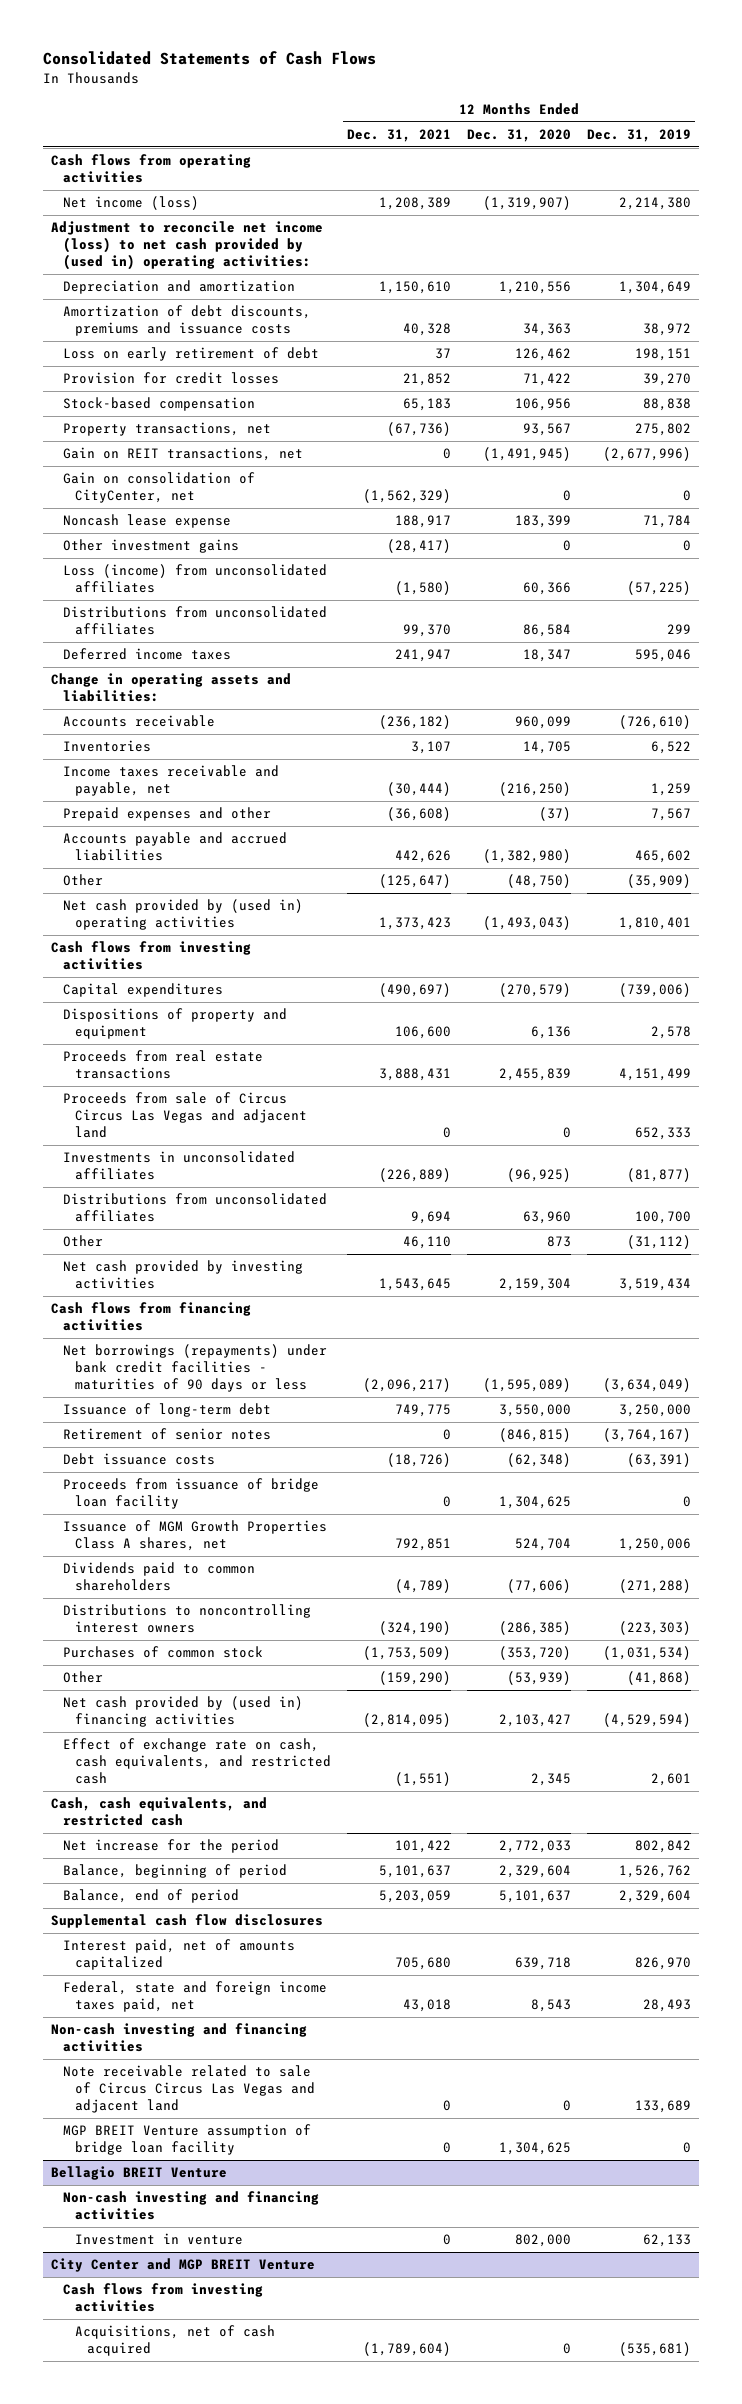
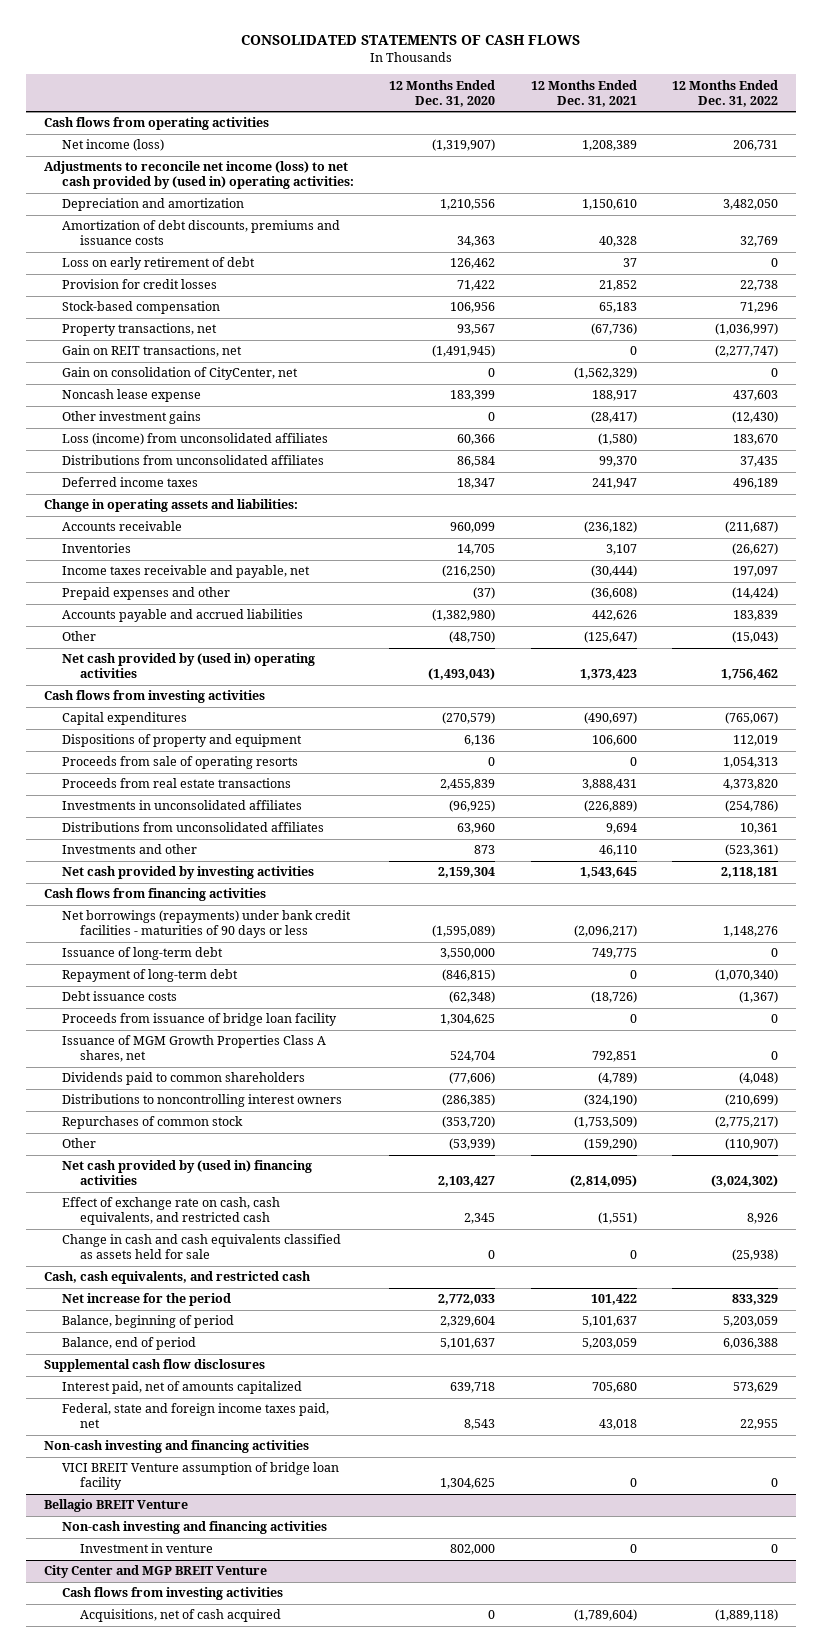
[42,51,376,66] Consolidated Statements of Cash Flows -> [240,35,580,46] CONSOLIDATED STATEMENTS OF CASH FLOWS
[586,128,691,142] Dec. 31, 2019 -> none
none -> [671,79,778,107] 12 Months Ended Dec. 31, 2022
[50,221,323,270] Adjustment to reconcile net income (loss) to net cash provided by (used in) operating activities: -> [43,161,354,190] Adjustments to reconcile net income (loss) to net cash provided by (used in) operating activities:
none -> [61,756,298,770] Proceeds from sale of operating resorts
[62,1092,307,1138] Proceeds from sale of Circus Circus Las Vegas and adjacent land -> none
[62,1235,103,1248] Other -> [61,844,197,855] Investments and other
[62,1428,271,1441] Retirement of senior notes -> [61,969,238,983] Repayment of long-term debt
[62,1646,263,1659] Purchases of common stock -> [61,1116,243,1130] Repurchases of common stock
none -> [61,1234,341,1260] Change in cash and cash equivalents classified as assets held for sale
[62,2065,315,2113] Note receivable related to sale of Circus Circus Las Vegas and adjacent land -> none
[62,2124,311,2156] MGP BREIT Venture assumption of bridge loan facility -> [61,1462,339,1491] VICI BREIT Venture assumption of bridge loan facility

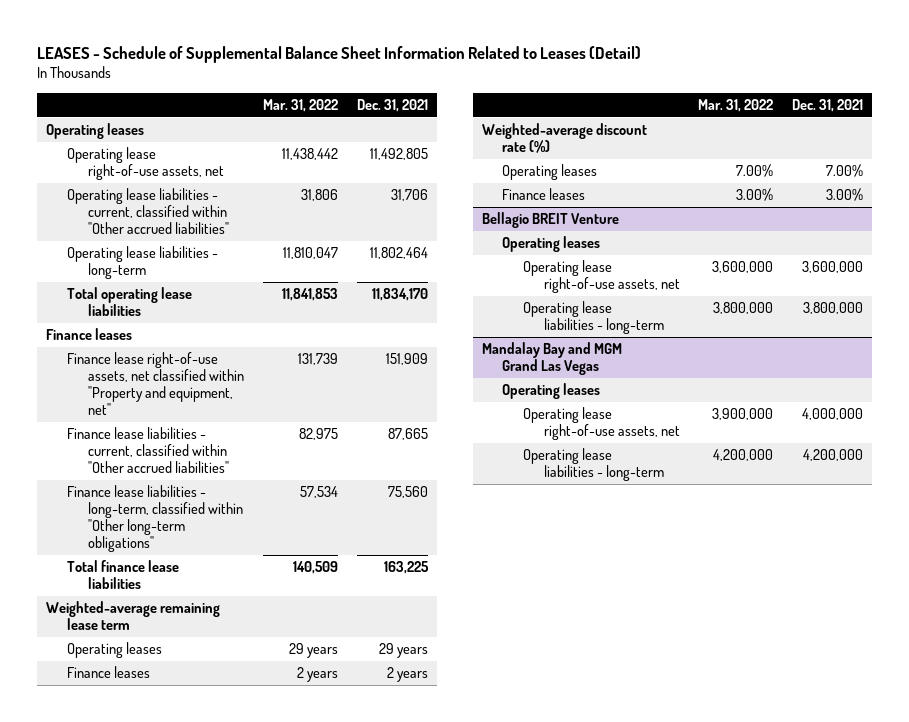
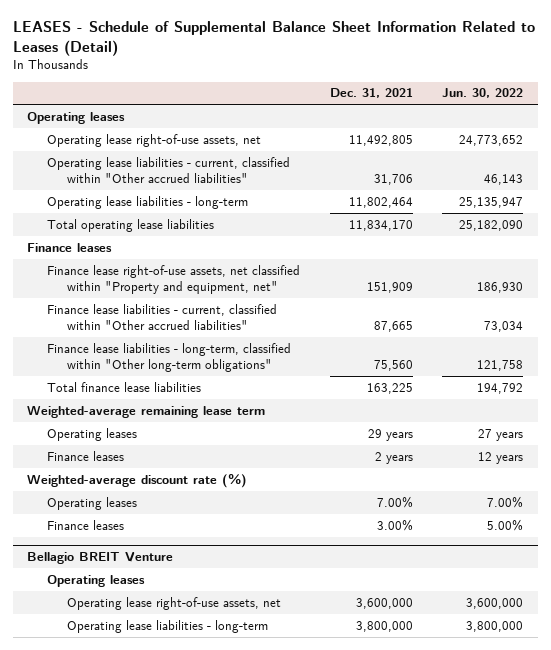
[262,99,338,113] Mar. 31, 2022 -> none
none -> [442,88,524,99] Jun. 30, 2022
[481,342,622,376] Mandalay Bay and MGM Grand Las Vegas -> none
[502,383,601,400] Operating leases -> none
[523,407,680,441] Operating lease right-of-use assets, net -> none
[523,448,664,482] Operating lease liabilities - long-term -> none

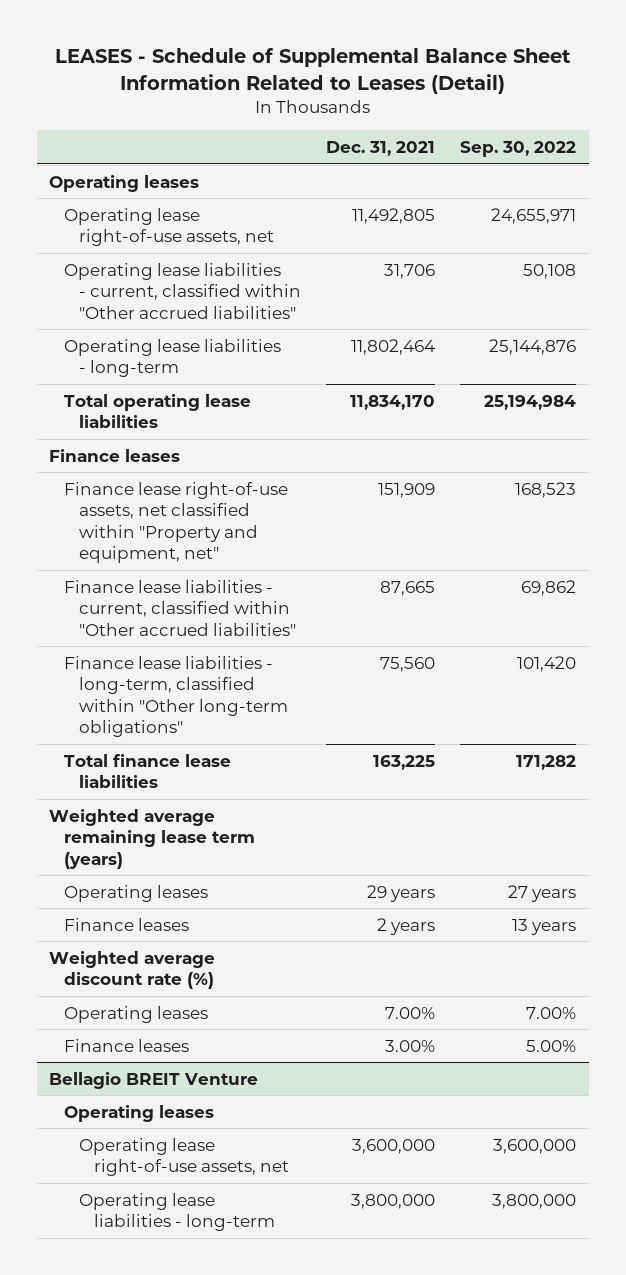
[442,88,524,99] Jun. 30, 2022 -> none
none -> [460,140,577,157] Sep. 30, 2022
[27,405,266,418] Weighted-average remaining lease term -> [49,808,256,869] Weighted average remaining lease term (years)
[27,473,248,488] Weighted-average discount rate (%) -> [49,950,216,990] Weighted average discount rate (%)

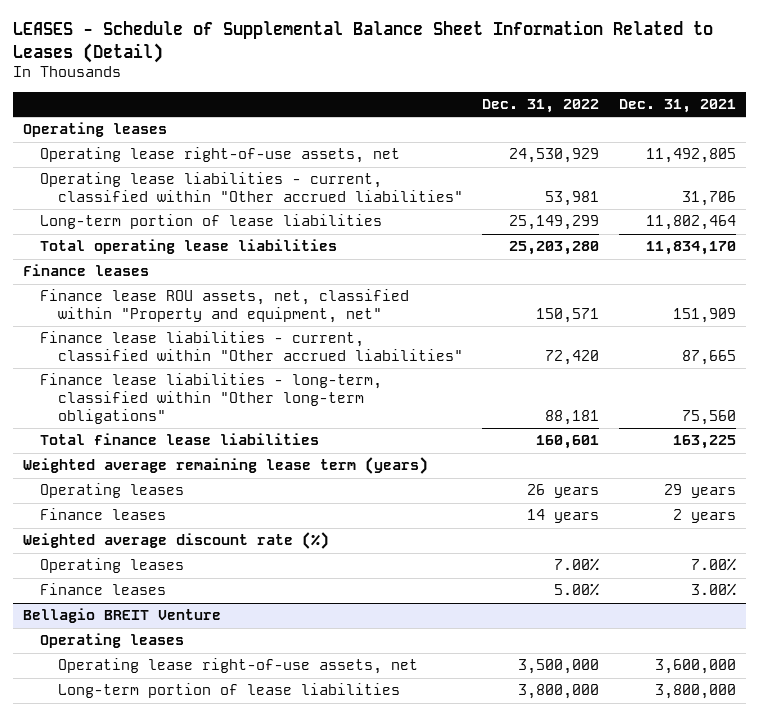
[460,140,577,157] Sep. 30, 2022 -> none
none -> [482,98,600,113] Dec. 31, 2022
[64,338,282,378] Operating lease liabilities - long-term -> [40,214,383,230] Long-term portion of lease liabilities
[64,481,289,564] Finance lease right-of-use assets, net classified within "Property and equipment, net" -> [40,289,410,324] Finance lease ROU assets, net, classified within "Property and equipment, net"
[79,1192,276,1232] Operating lease liabilities - long-term -> [57,683,400,699] Long-term portion of lease liabilities

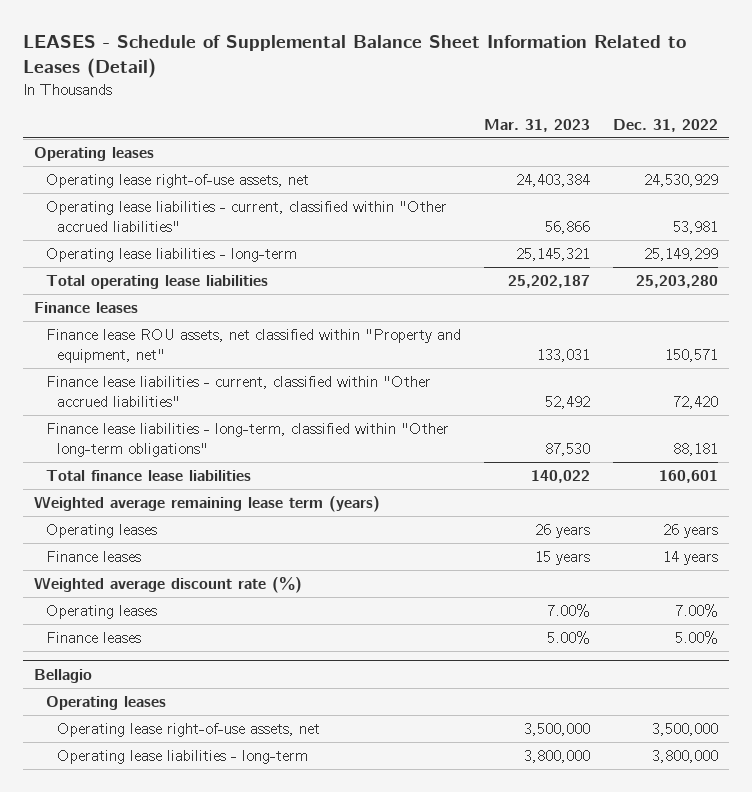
[618,98,736,113] Dec. 31, 2021 -> none
none -> [483,118,590,132] Mar. 31, 2023
[40,214,383,230] Long-term portion of lease liabilities -> [45,248,297,263] Operating lease liabilities - long-term
[40,289,410,324] Finance lease ROU assets, net, classified within "Property and equipment, net" -> [45,329,461,363] Finance lease ROU assets, net classified within "Property and equipment, net"
[22,608,221,624] Bellagio BREIT Venture -> none
none -> [34,668,93,683] Bellagio
[57,683,400,699] Long-term portion of lease liabilities -> [57,750,309,765] Operating lease liabilities - long-term

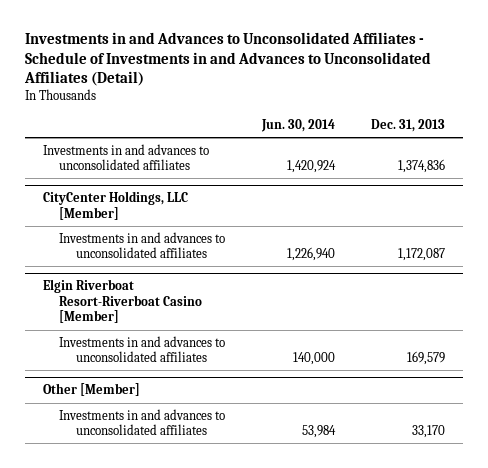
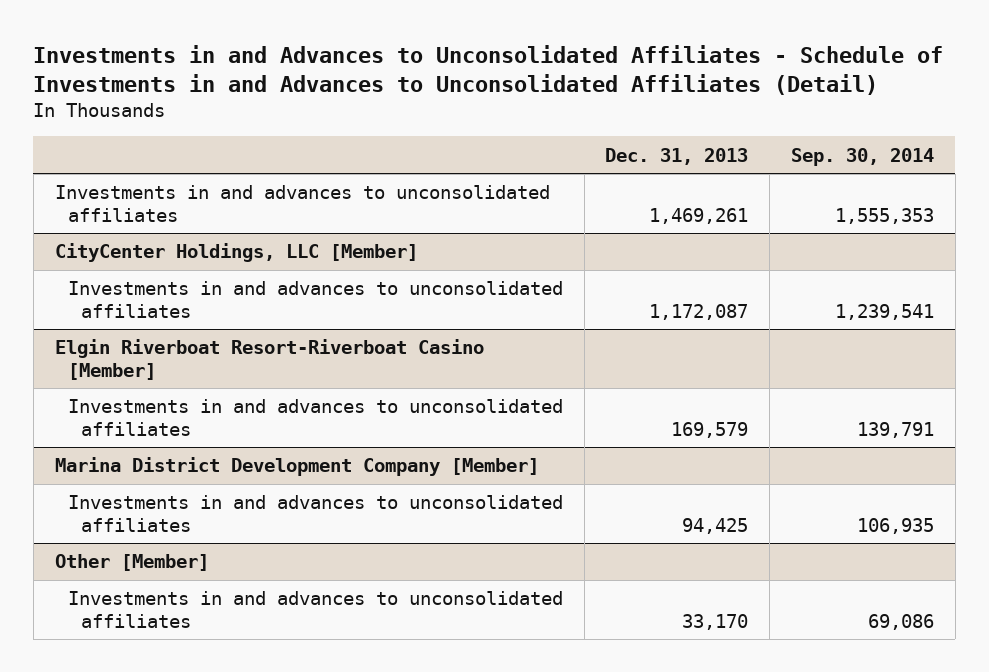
[260,119,335,133] Jun. 30, 2014 -> none
none -> [790,147,934,166] Sep. 30, 2014
[398,159,446,174] 1,374,836 -> [649,207,749,224] 1,469,261
none -> [54,457,539,477] Marina District Development Company [Member]
none -> [67,495,563,532] Investments in and advances to unconsolidated affiliates

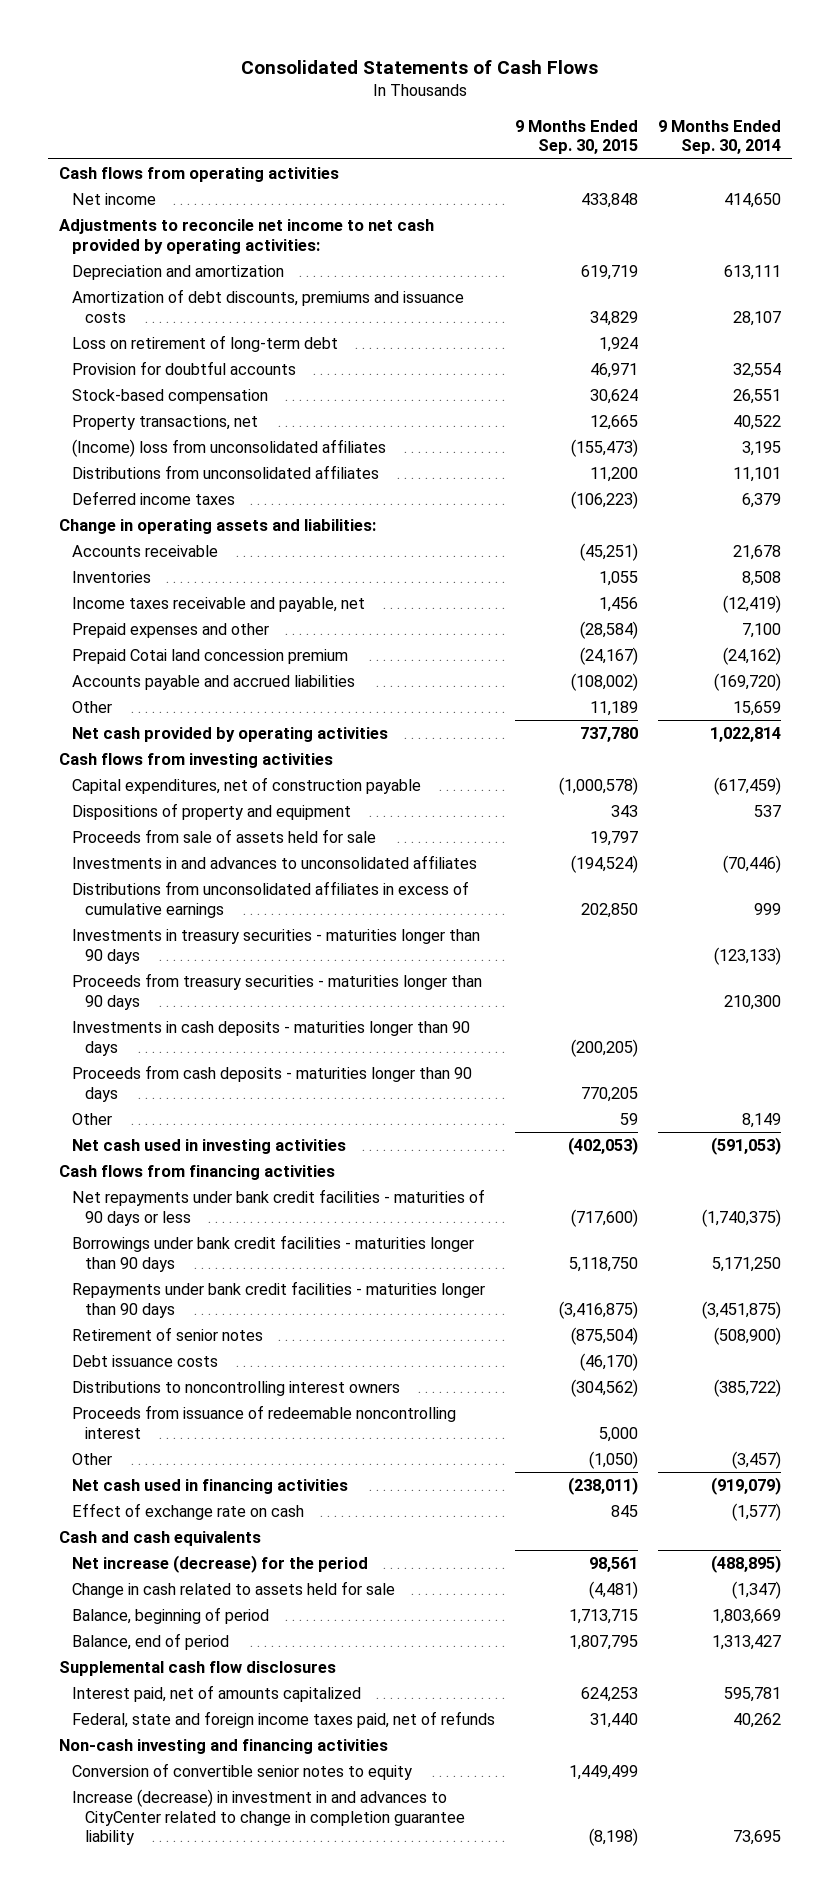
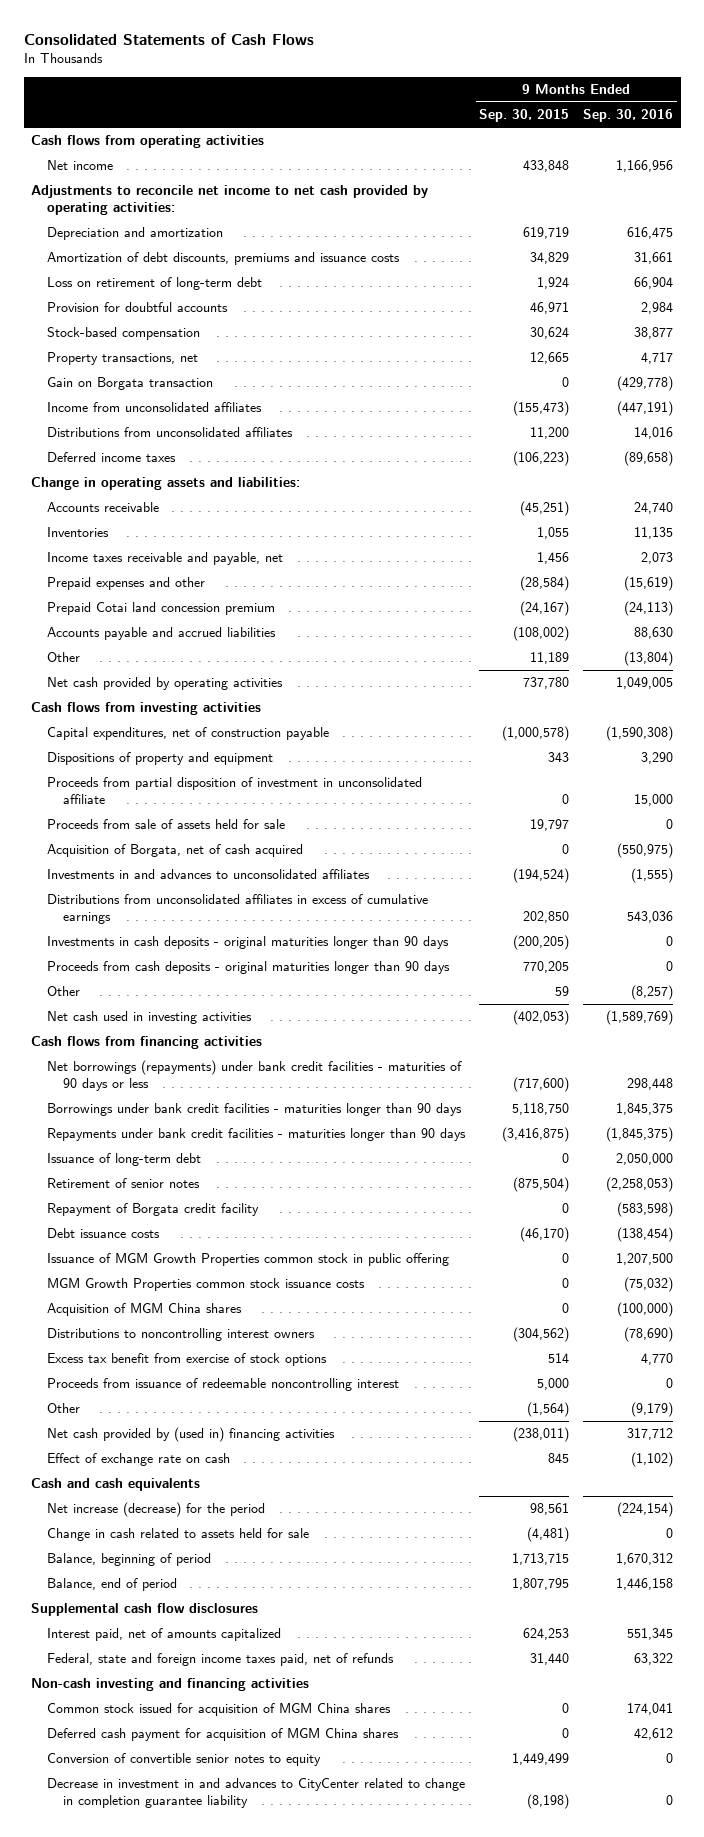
[658,120,782,155] 9 Months Ended Sep. 30, 2014 -> none
none -> [583,109,674,123] Sep. 30, 2016
none -> [46,377,213,391] Gain on Borgata transaction
[71,439,386,458] (Income) loss from unconsolidated affiliates -> [46,402,262,413] Income from unconsolidated affiliates
none -> [46,777,422,804] Proceeds from partial disposition of investment in unconsolidated affiliate
none -> [46,844,303,858] Acquisition of Borgata, net of cash acquired
[71,929,480,964] Investments in treasury securities - maturities longer than 90 days -> none
[71,973,482,1010] Proceeds from treasury securities - maturities longer than 90 days -> none
[71,1021,470,1056] Investments in cash deposits - maturities longer than 90 days -> [46,936,449,950] Investments in cash deposits - original maturities longer than 90 days
[71,1065,472,1102] Proceeds from cash deposits - maturities longer than 90 days -> [46,961,450,975] Proceeds from cash deposits - original maturities longer than 90 days
[71,1189,485,1226] Net repayments under bank credit facilities - maturities of 90 days or less -> [46,1060,462,1091] Net borrowings (repayments) under bank credit facilities - maturities of 90 days or less
none -> [46,1153,201,1167] Issuance of long-term debt
none -> [46,1203,259,1217] Repayment of Borgata credit facility
none -> [46,1253,449,1267] Issuance of MGM Growth Properties common stock in public offering
none -> [46,1278,365,1292] MGM Growth Properties common stock issuance costs
none -> [46,1303,242,1317] Acquisition of MGM China shares
none -> [46,1353,327,1367] Excess tax benefit from exercise of stock options
[589,1451,639,1470] (1,050) -> [527,1402,570,1418] (1,564)
[71,1479,348,1495] Net cash used in financing activities -> [46,1427,335,1443] Net cash provided by (used in) financing activities
none -> [46,1703,391,1717] Common stock issued for acquisition of MGM China shares
none -> [46,1728,399,1742] Deferred cash payment for acquisition of MGM China shares
[71,1789,465,1845] Increase (decrease) in investment in and advances to CityCenter related to change in completion guarantee liability -> [46,1778,465,1808] Decrease in investment in and advances to CityCenter related to change in completion guarantee liability

